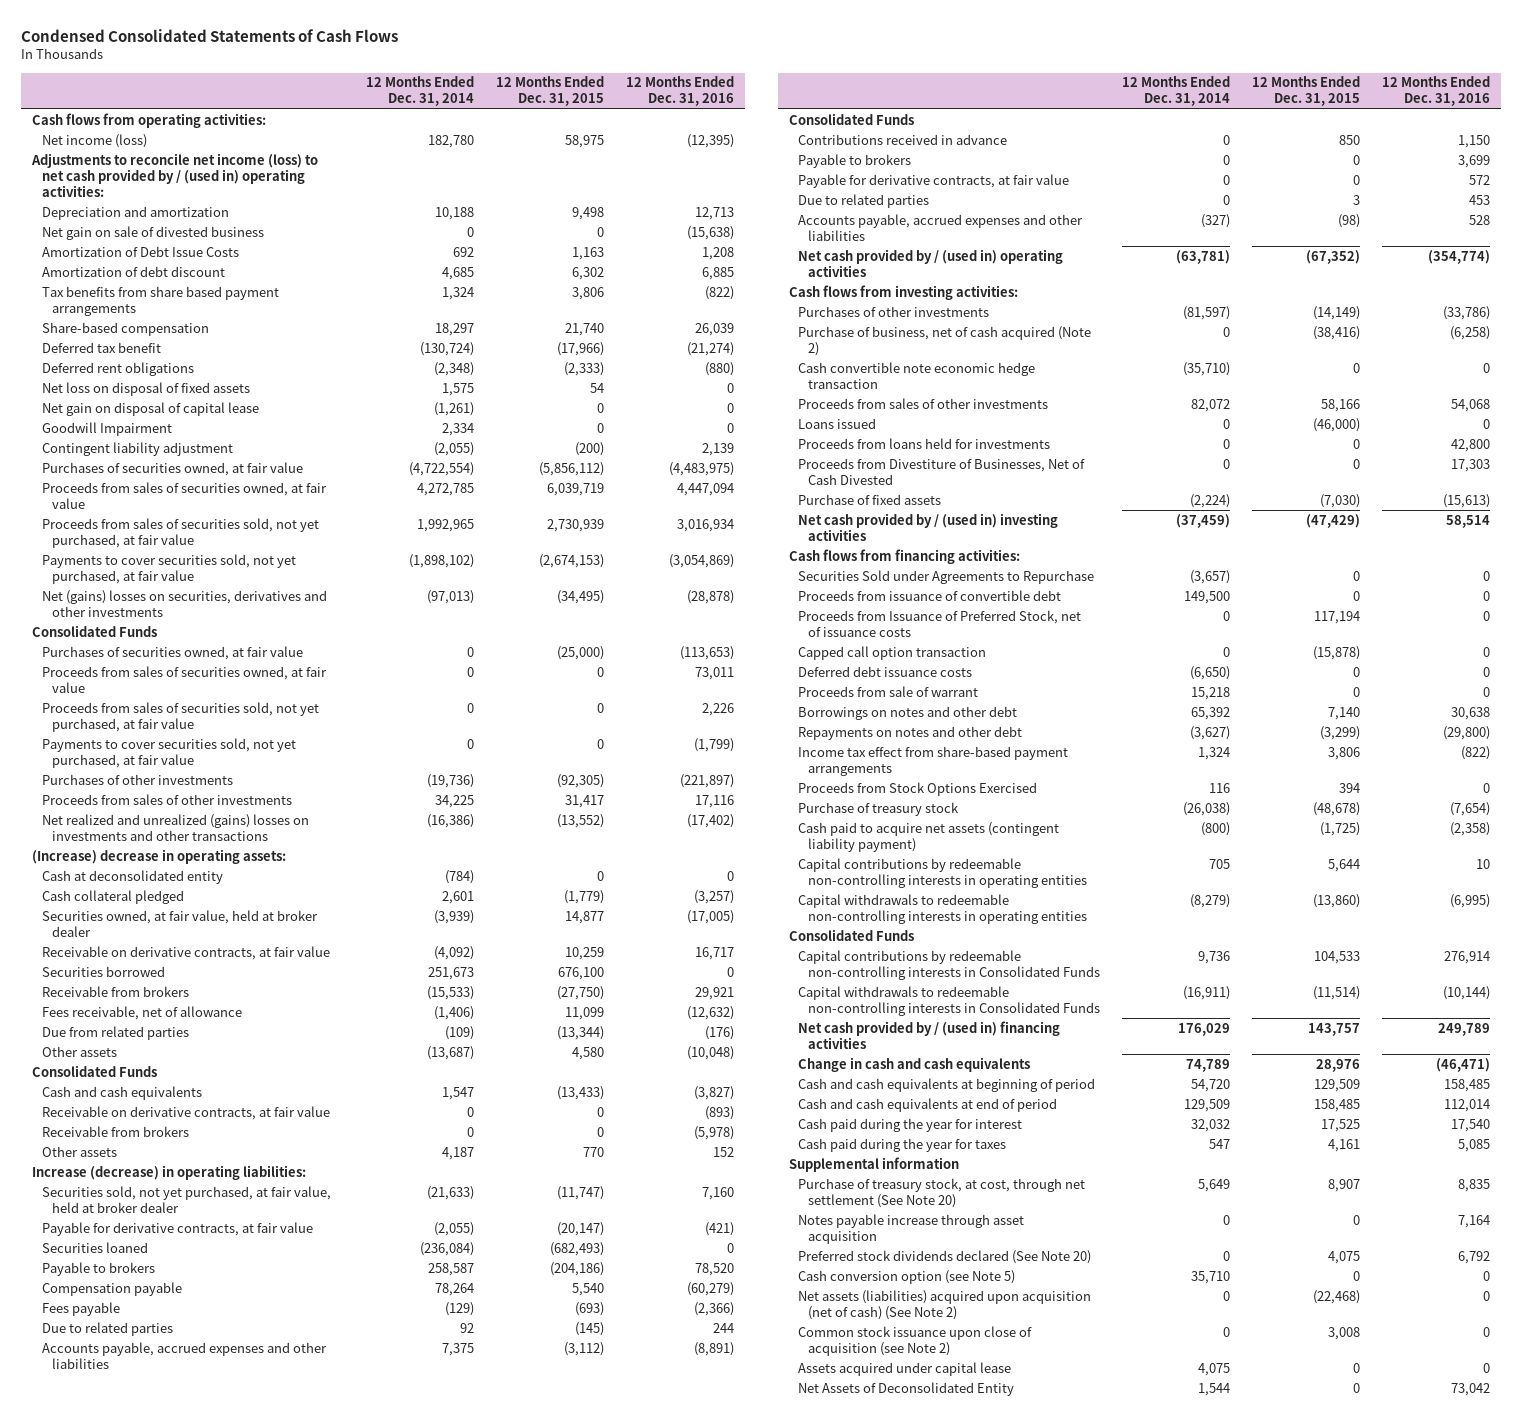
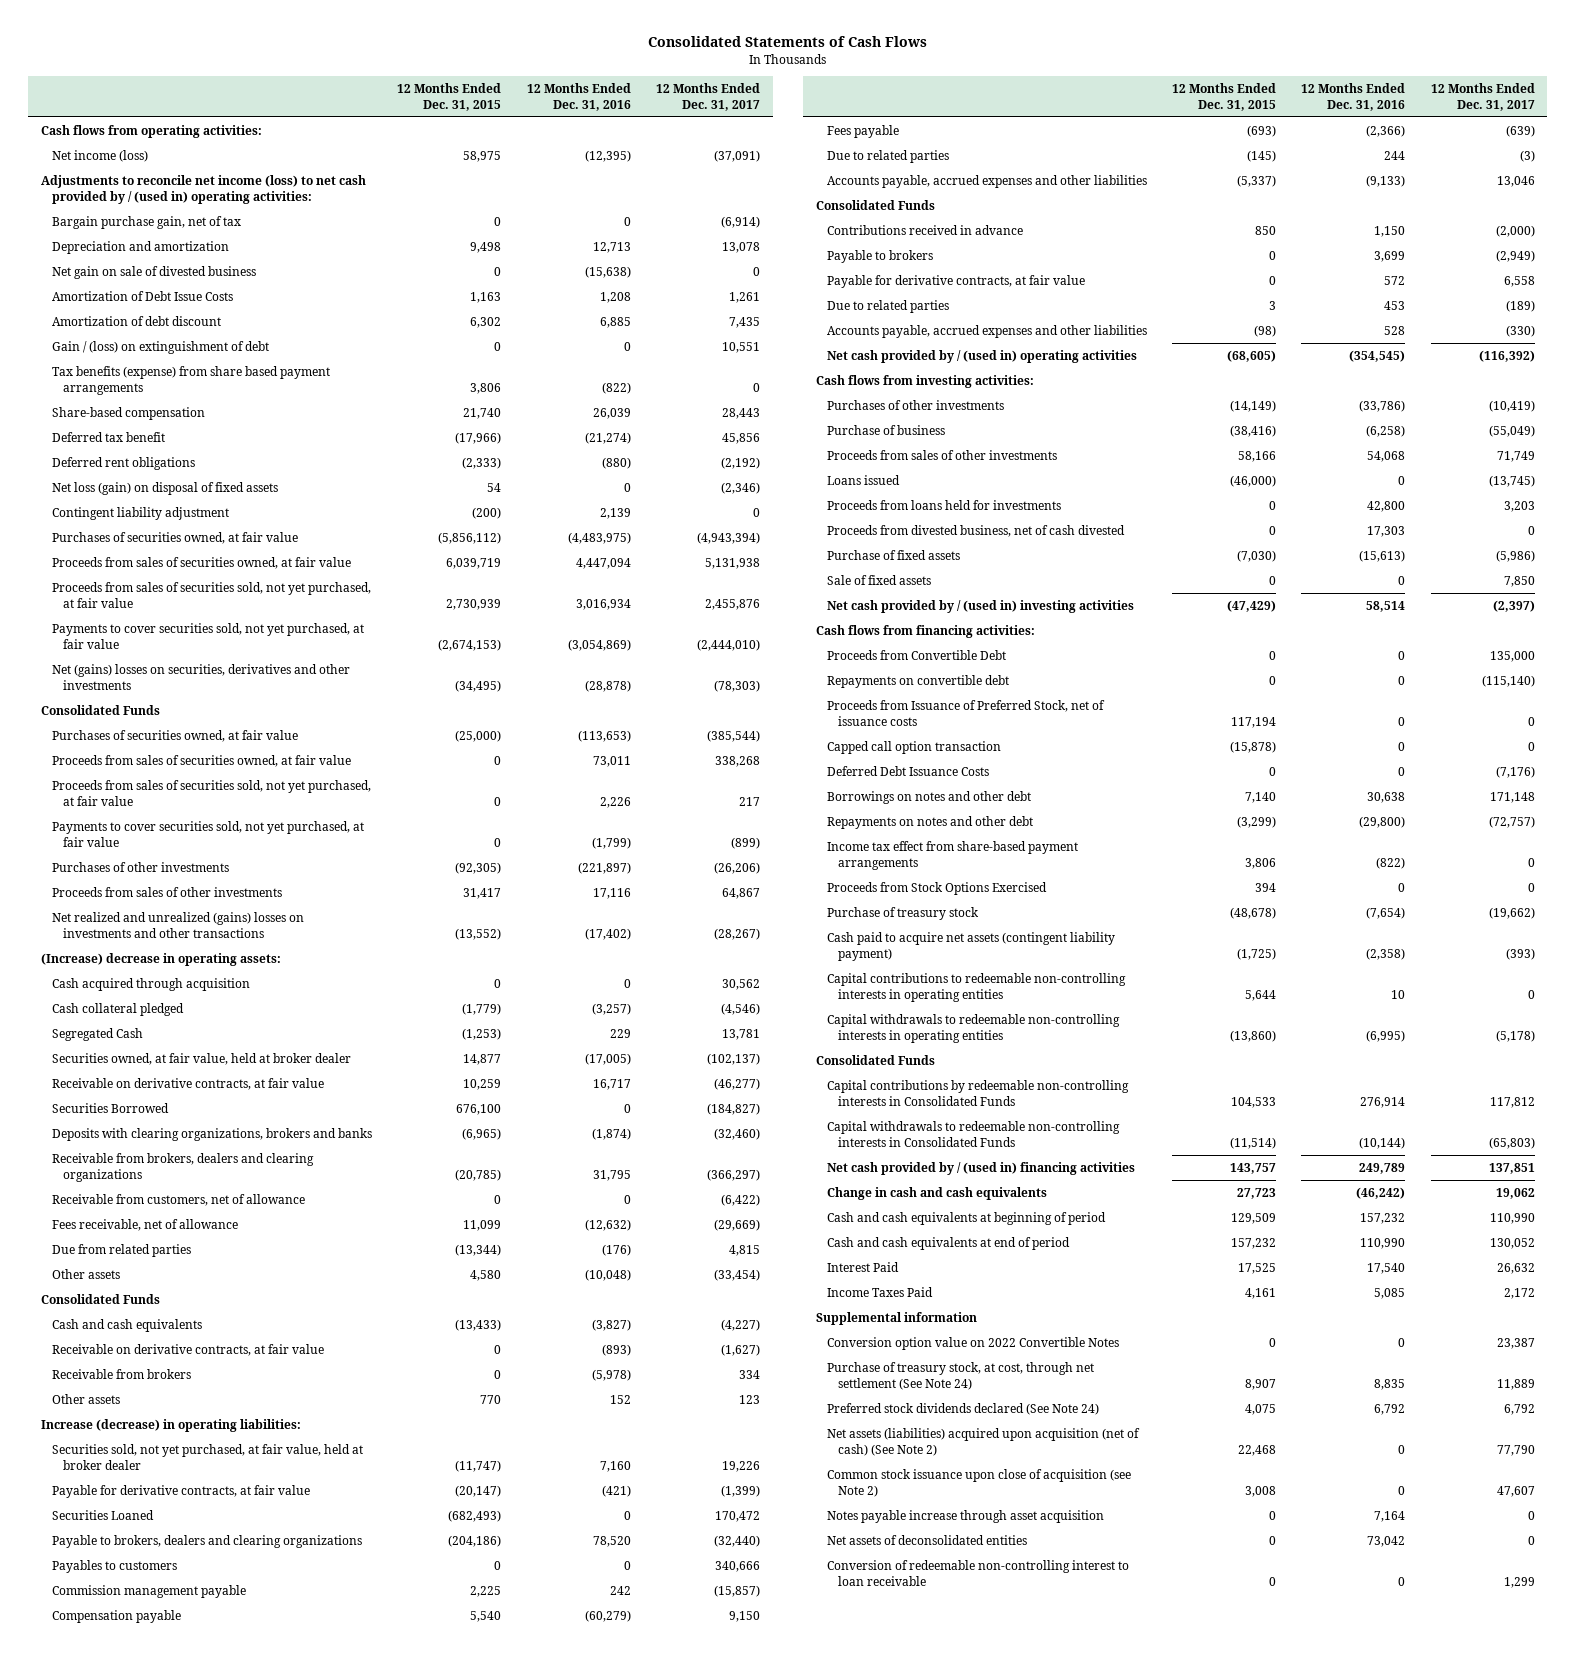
[21,28,399,42] Condensed Consolidated Statements of Cash Flows -> [647,36,927,48] Consolidated Statements of Cash Flows
[365,76,474,107] 12 Months Ended Dec. 31, 2014 -> none
none -> [655,82,760,111] 12 Months Ended Dec. 31, 2017
none -> [51,216,241,230] Bargain purchase gain, net of tax
none -> [51,341,269,355] Gain / (loss) on extinguishment of debt
[42,285,280,316] Tax benefits from share based payment arrangements -> [51,366,330,395] Tax benefits (expense) from share based payment arrangements
[42,401,260,416] Net gain on disposal of capital lease -> none
[42,421,173,436] Goodwill Impairment -> none
[42,381,251,396] Net loss on disposal of fixed assets -> [51,482,278,496] Net loss (gain) on disposal of fixed assets
[42,869,224,884] Cash at deconsolidated entity -> none
none -> [51,978,250,992] Cash acquired through acquisition
none -> [51,1028,143,1042] Segregated Cash
[42,965,166,977] Securities borrowed -> [51,1103,169,1114] Securities Borrowed
none -> [51,1128,372,1142] Deposits with clearing organizations, brokers and banks
[42,985,190,997] Receivable from brokers -> [51,1153,314,1182] Receivable from brokers, dealers and clearing organizations
[556,985,604,1000] (27,750) -> [455,1168,502,1181] (20,785)
[694,986,734,1000] 29,921 -> [592,1169,631,1181] 31,795
none -> [51,1194,305,1207] Receivable from customers, net of allowance
[42,1241,149,1253] Securities loaned -> [51,1510,154,1521] Securities Loaned
[42,1261,156,1276] Payable to brokers -> [51,1535,362,1549] Payable to brokers, dealers and clearing organizations
none -> [51,1560,177,1574] Payables to customers
none -> [51,1585,246,1599] Commission management payable
[563,1341,604,1356] (3,112) -> [1237,175,1277,188] (5,337)
[693,1341,734,1356] (8,891) -> [1366,175,1406,188] (9,133)
[1306,249,1361,264] (67,352) -> [1227,350,1277,363] (68,605)
[1428,249,1491,264] (354,774) -> [1349,350,1406,363] (354,545)
[798,361,1036,389] Cash convertible note economic hedge transaction -> none
[798,325,1092,356] Purchase of business, net of cash acquired (Note 2) -> [826,425,945,436] Purchase of business
[798,457,1086,485] Proceeds from Divestiture of Businesses, Net of Cash Divested -> [826,525,1125,538] Proceeds from divested business, net of cash divested
none -> [826,575,931,586] Sale of fixed assets
[798,569,1095,584] Securities Sold under Agreements to Repurchase -> none
[798,589,1062,601] Proceeds from issuance of convertible debt -> [826,650,1006,661] Proceeds from Convertible Debt
none -> [826,675,1009,689] Repayments on convertible debt
[798,685,979,697] Proceeds from sale of warrant -> none
[798,665,973,677] Deferred debt issuance costs -> [826,766,989,777] Deferred Debt Issuance Costs
[798,857,1087,888] Capital contributions by redeemable non-controlling interests in operating entities -> [826,973,1126,1002] Capital contributions to redeemable non-controlling interests in operating entities
[1316,1058,1361,1072] 28,976 -> [1237,1188,1277,1200] 27,723
[1436,1057,1491,1072] (46,471) -> [1356,1187,1406,1200] (46,242)
[1444,1078,1491,1092] 158,485 -> [1360,1213,1406,1225] 157,232
[1314,1098,1361,1112] 158,485 -> [1231,1238,1277,1250] 157,232
[1444,1098,1491,1112] 112,014 -> [1360,1238,1406,1250] 110,990
[798,1117,1023,1132] Cash paid during the year for interest -> [826,1262,899,1273] Interest Paid
[798,1137,1007,1152] Cash paid during the year for taxes -> [826,1287,933,1298] Income Taxes Paid
[798,1269,1016,1284] Cash conversion option (see Note 5) -> none
none -> [826,1337,1119,1351] Conversion option value on 2022 Convertible Notes
[798,1177,1086,1208] Purchase of treasury stock, at cost, through net settlement (See Note 20) -> [826,1362,1094,1390] Purchase of treasury stock, at cost, through net settlement (See Note 24)
[798,1249,1092,1264] Preferred stock dividends declared (See Note 20) -> [826,1403,1099,1416] Preferred stock dividends declared (See Note 24)
[1313,1289,1361,1304] (22,468) -> [1238,1444,1277,1456] 22,468
[798,1361,1012,1376] Assets acquired under capital lease -> none
[798,1213,1025,1244] Notes payable increase through asset acquisition -> [826,1510,1104,1524] Notes payable increase through asset acquisition
[798,1381,1015,1396] Net Assets of Deconsolidated Entity -> [826,1535,1027,1546] Net assets of deconsolidated entities
none -> [826,1560,1129,1586] Conversion of redeemable non-controlling interest to loan receivable

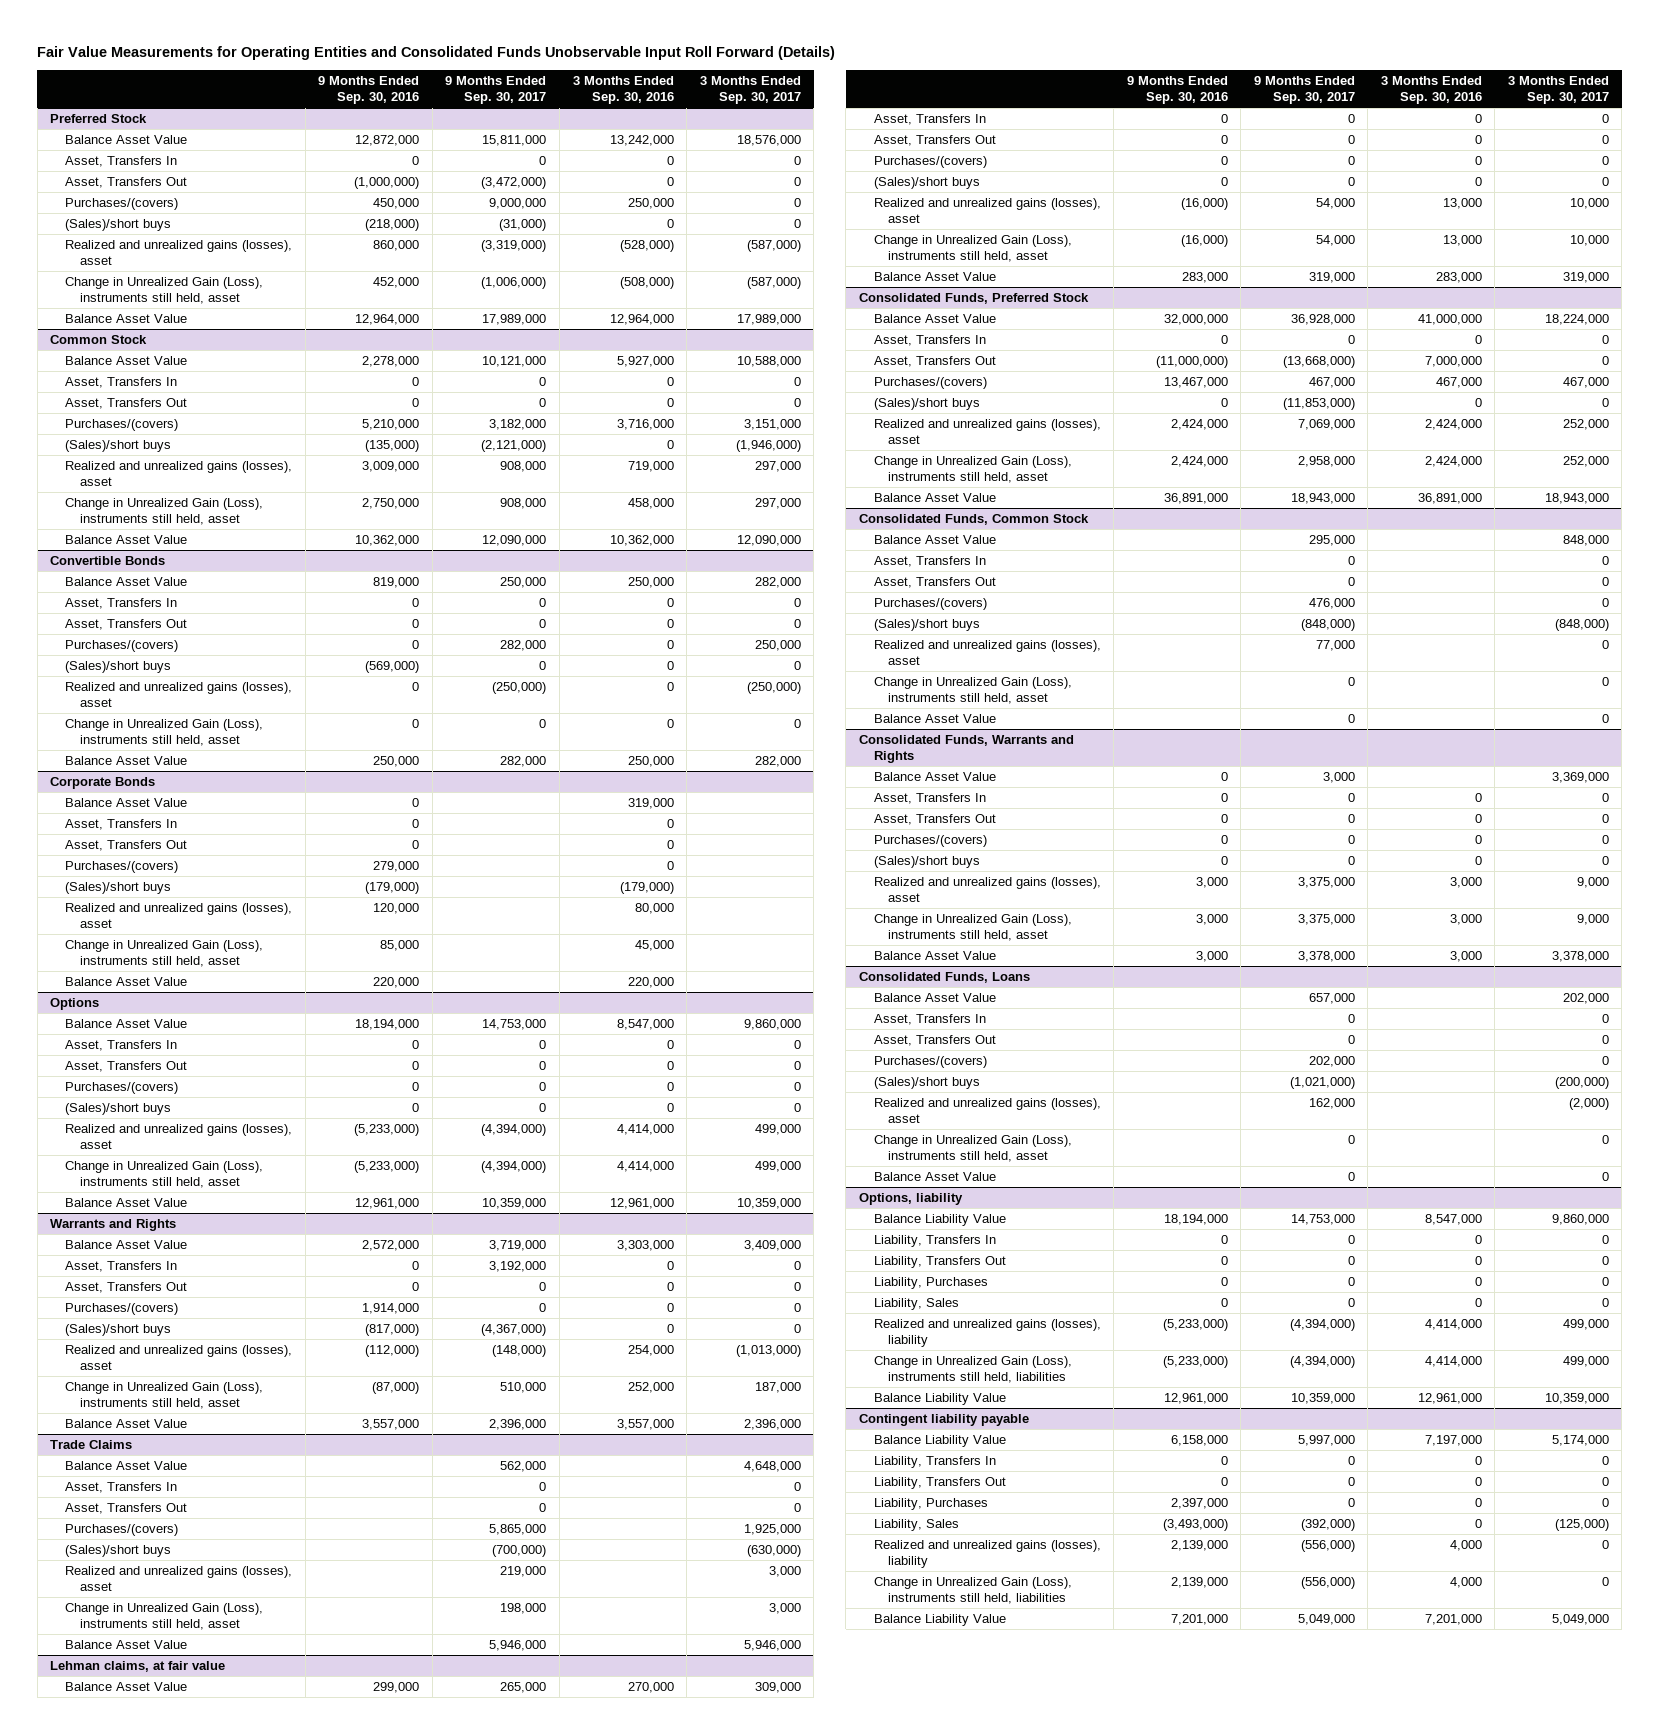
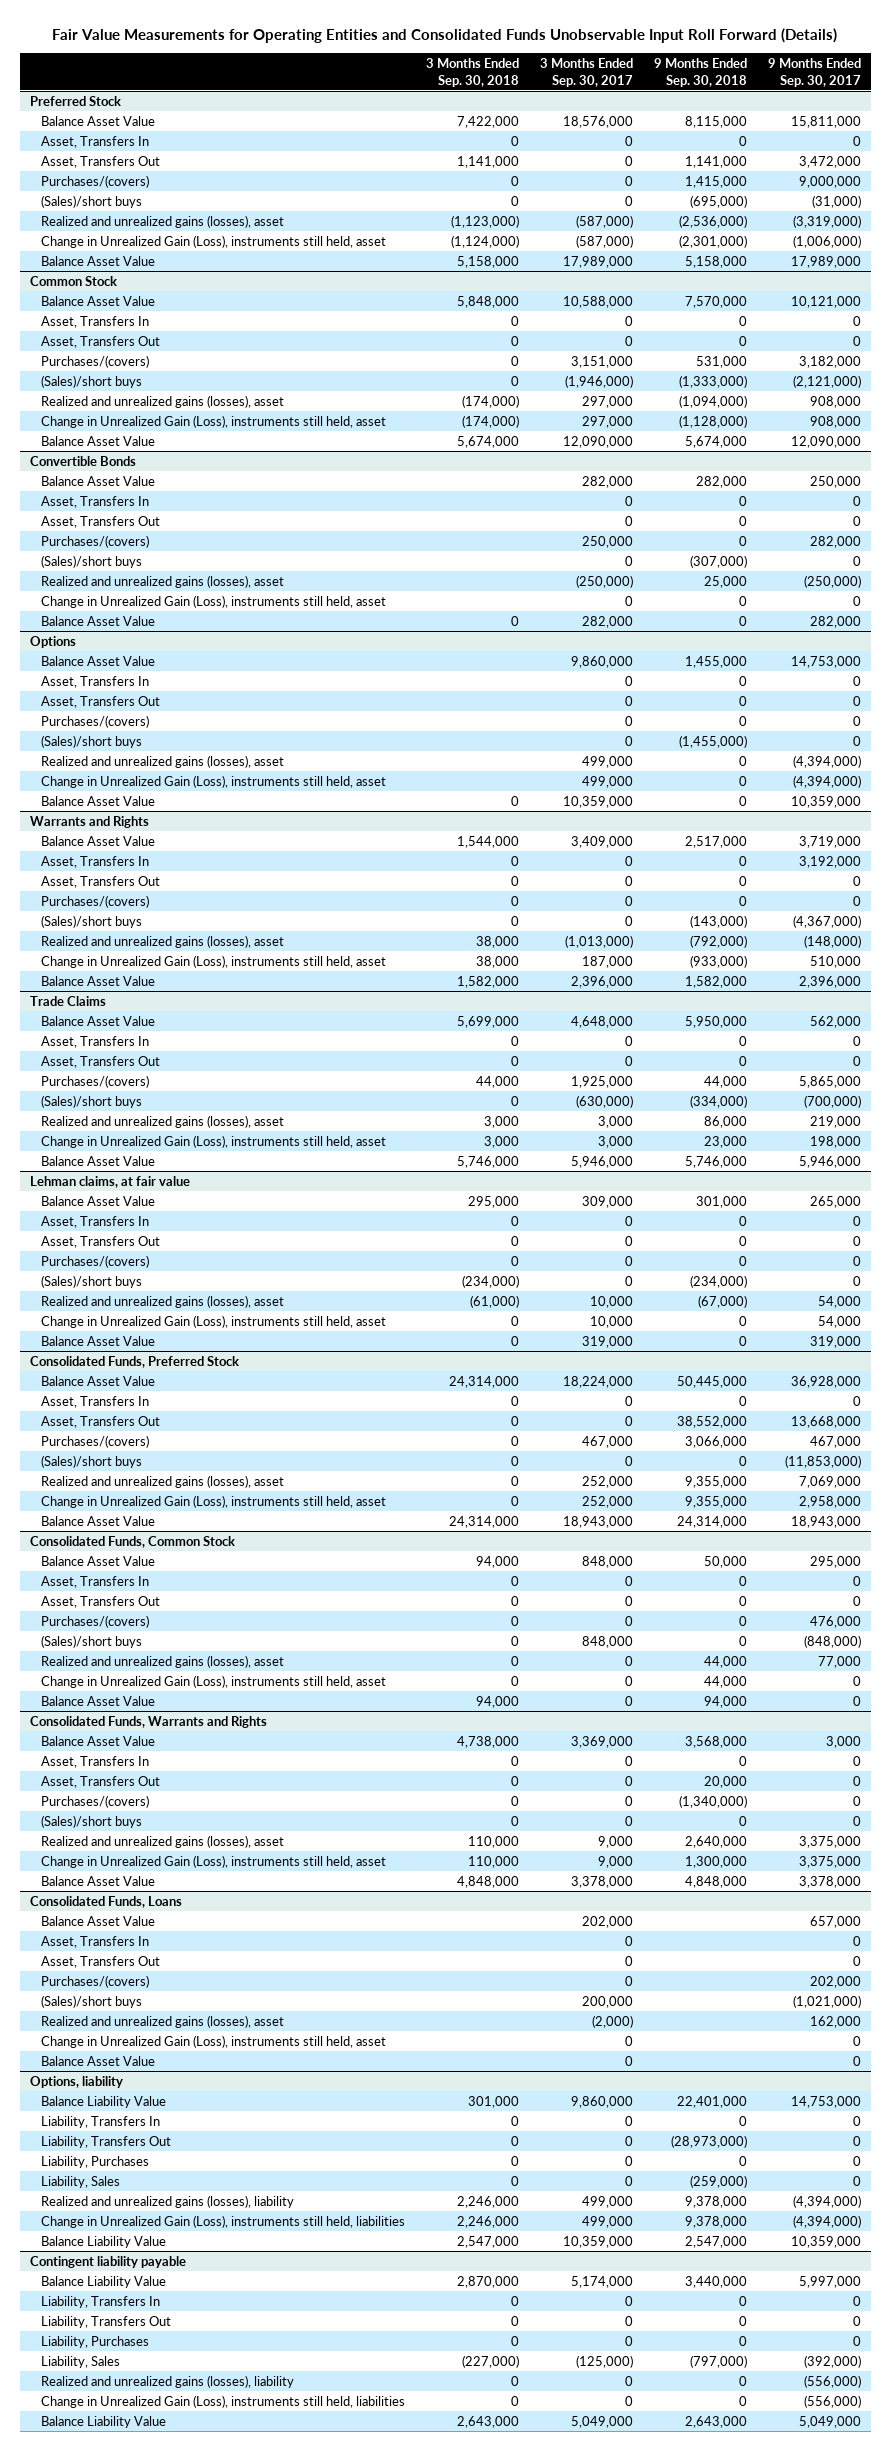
[318,75,420,105] 9 Months Ended Sep. 30, 2016 -> none
[572,75,674,105] 3 Months Ended Sep. 30, 2016 -> none
none -> [425,57,519,87] 3 Months Ended Sep. 30, 2018
none -> [653,57,747,87] 9 Months Ended Sep. 30, 2018
[481,176,547,189] (3,472,000) -> [798,155,861,168] 3,472,000
[50,776,156,789] Corporate Bonds -> none
[65,797,188,807] Balance Asset Value -> none
[65,818,178,830] Asset, Transfers In -> none
[65,839,188,851] Asset, Transfers Out -> none
[65,860,179,873] Purchases/(covers) -> none
[65,881,172,894] (Sales)/short buys -> none
[65,902,293,929] Realized and unrealized gains (losses), asset -> none
[65,939,264,968] Change in Unrealized Gain (Loss), instruments still held, asset -> none
[65,976,188,986] Balance Asset Value -> none
[1282,355,1355,368] (13,668,000) -> [790,1415,861,1428] 13,668,000
[1554,618,1609,631] (848,000) -> [581,1635,633,1648] 848,000
[1554,1076,1609,1089] (200,000) -> [581,1995,633,2008] 200,000

